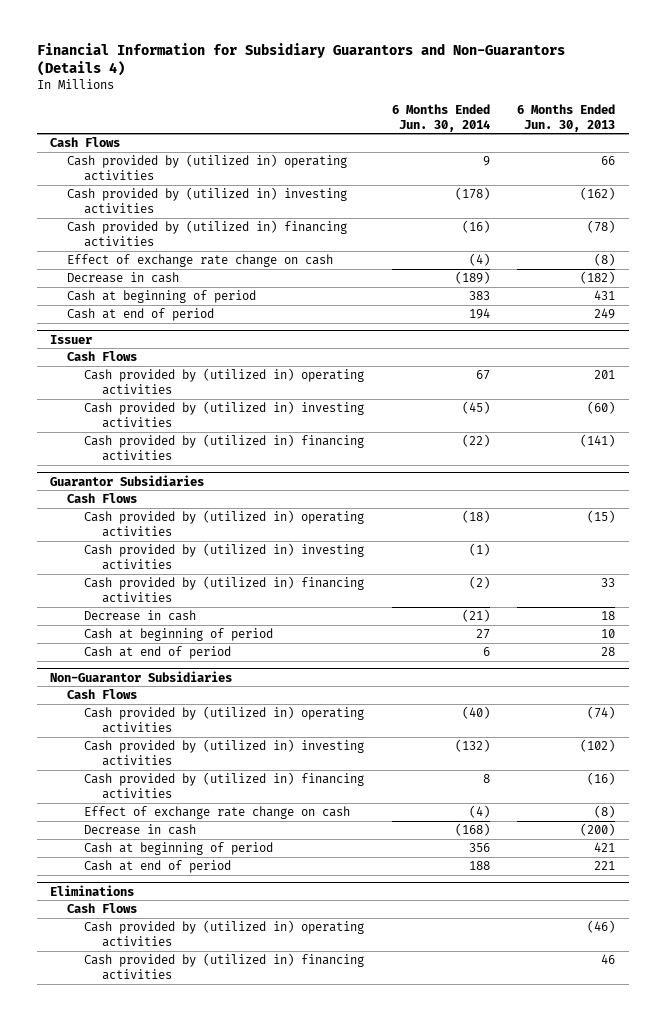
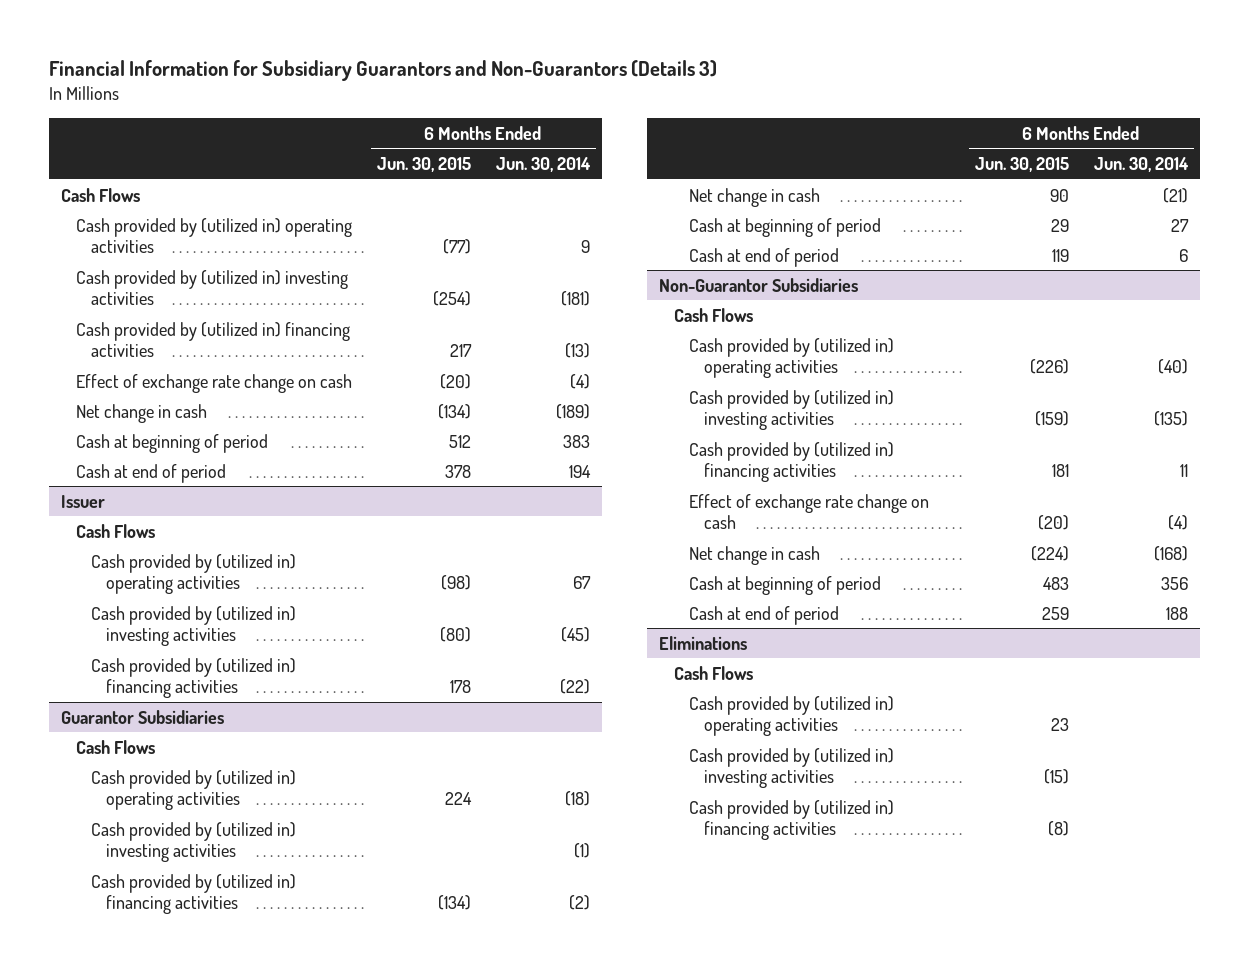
[36,42,565,77] Financial Information for Subsidiary Guarantors and Non-Guarantors (Details 4) -> [48,60,717,82] Financial Information for Subsidiary Guarantors and Non-Guarantors (Details 3)
[517,103,616,132] 6 Months Ended Jun. 30, 2013 -> none
none -> [376,157,471,173] Jun. 30, 2015
[454,187,490,201] (178) -> [560,291,590,307] (181)
[461,220,490,234] (16) -> [564,343,590,359] (13)
[67,272,180,284] Decrease in cash -> [76,403,208,423] Net change in cash
[84,610,197,622] Decrease in cash -> [688,187,820,207] Net change in cash
[454,739,490,753] (132) -> [1153,411,1188,427] (135)
[482,774,490,784] 8 -> [1179,464,1188,478] 11
[84,824,197,836] Decrease in cash -> [688,545,820,565] Net change in cash
none -> [688,747,894,789] Cash provided by (utilized in) investing activities

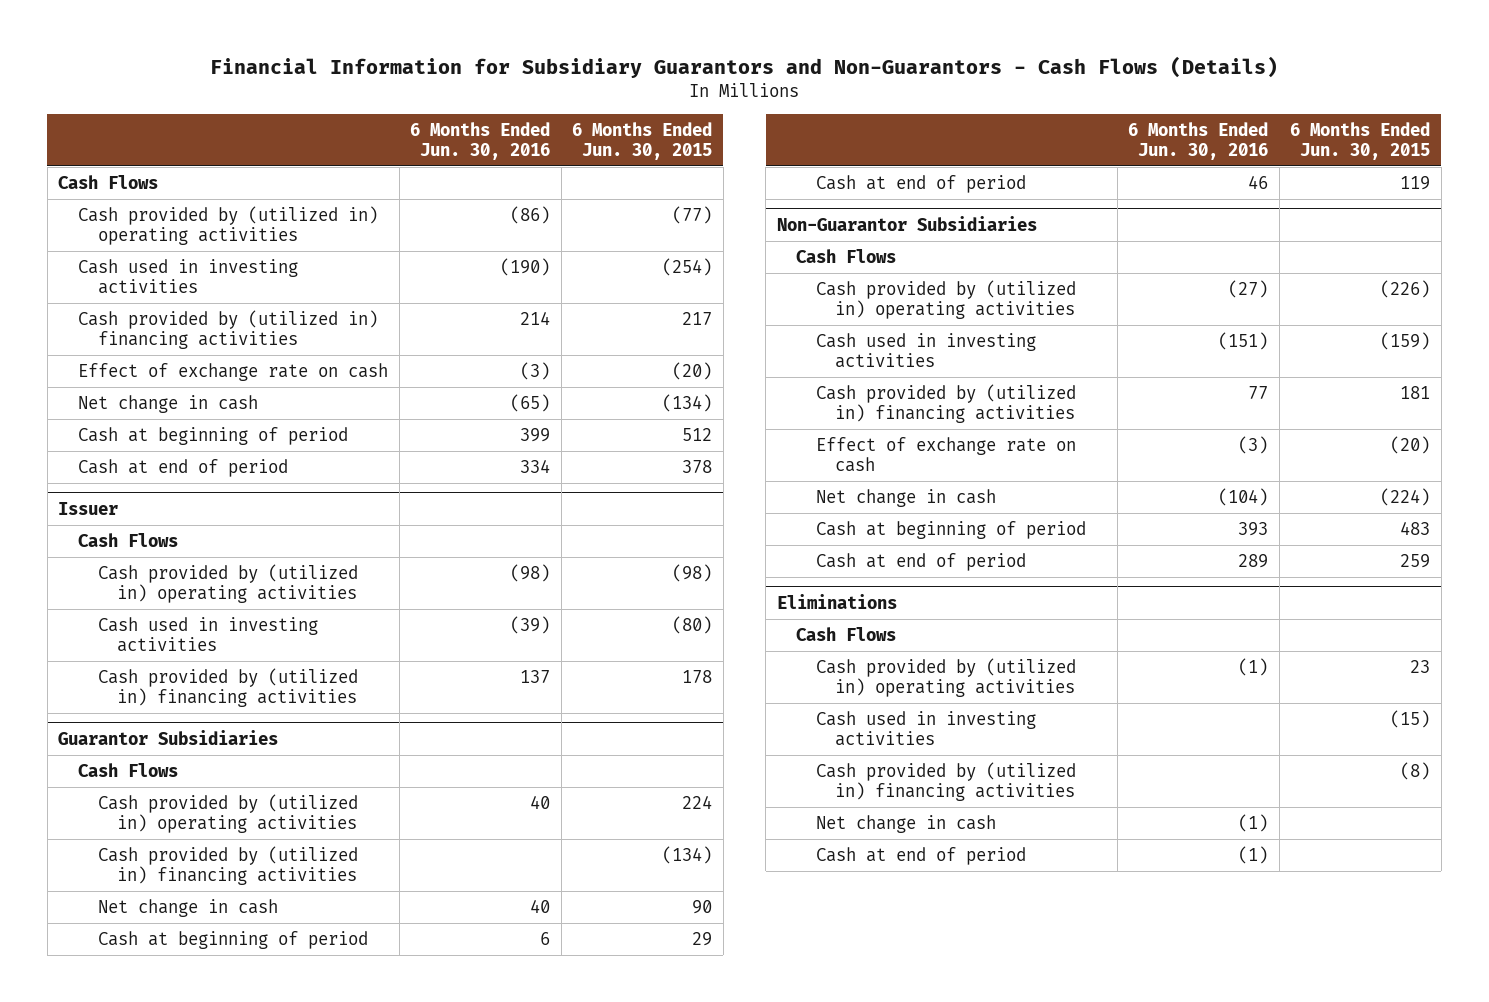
[48,60,717,82] Financial Information for Subsidiary Guarantors and Non-Guarantors (Details 3) -> [210,55,1279,78] Financial Information for Subsidiary Guarantors and Non-Guarantors - Cash Flows (Details)
[495,157,591,173] Jun. 30, 2014 -> none
none -> [410,121,551,160] 6 Months Ended Jun. 30, 2016
[76,269,349,306] Cash provided by (utilized in) investing activities -> [78,259,299,295] Cash used in investing activities
[76,373,353,393] Effect of exchange rate change on cash -> [78,363,389,382] Effect of exchange rate on cash
[90,605,296,647] Cash provided by (utilized in) investing activities -> [97,617,318,653] Cash used in investing activities
[90,821,296,863] Cash provided by (utilized in) investing activities -> none
[688,389,894,431] Cash provided by (utilized in) investing activities -> [815,333,1036,369] Cash used in investing activities
[688,493,929,530] Effect of exchange rate change on cash -> [815,437,1076,473] Effect of exchange rate on cash
[688,747,894,789] Cash provided by (utilized in) investing activities -> [815,711,1036,747] Cash used in investing activities
none -> [815,815,996,834] Net change in cash
none -> [815,847,1026,866] Cash at end of period

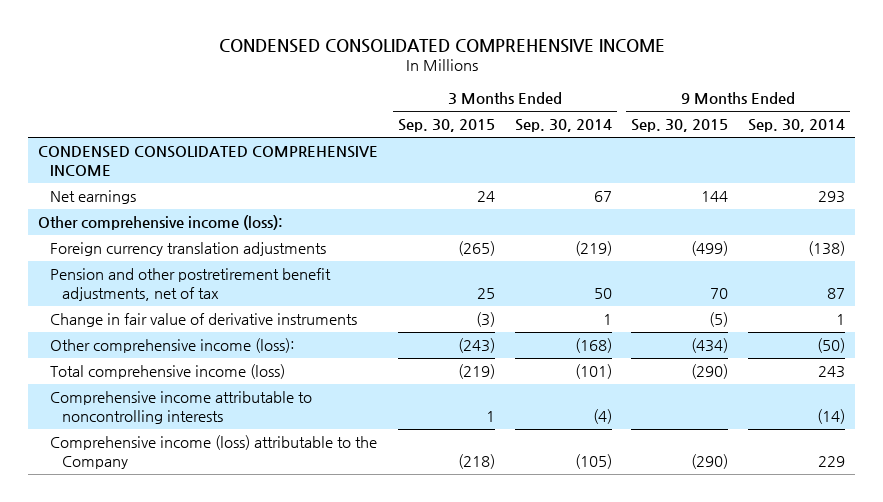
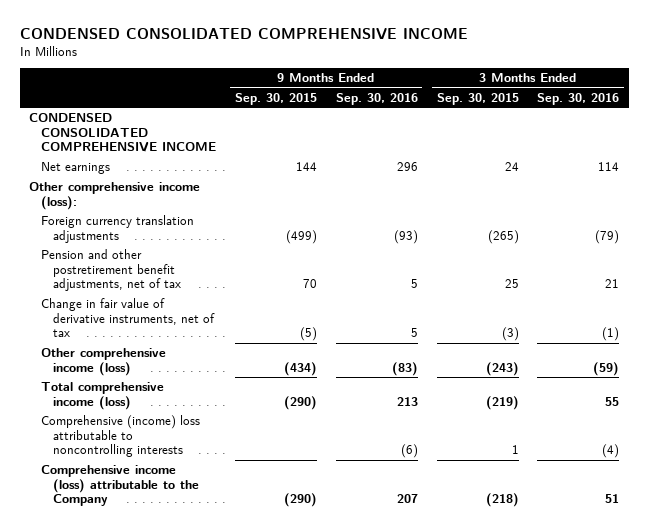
[514,119,612,133] Sep. 30, 2014 -> none
[748,119,846,133] Sep. 30, 2014 -> none
none -> [335,93,418,106] Sep. 30, 2016
none -> [537,93,620,106] Sep. 30, 2016
[50,313,358,328] Change in fair value of derivative instruments -> [41,298,216,338] Change in fair value of derivative instruments, net of tax
[50,338,296,354] Other comprehensive income (loss): -> [41,348,167,376] Other comprehensive income (loss)
[50,391,313,424] Comprehensive income attributable to noncontrolling interests -> [41,415,201,458] Comprehensive (income) loss attributable to noncontrolling interests

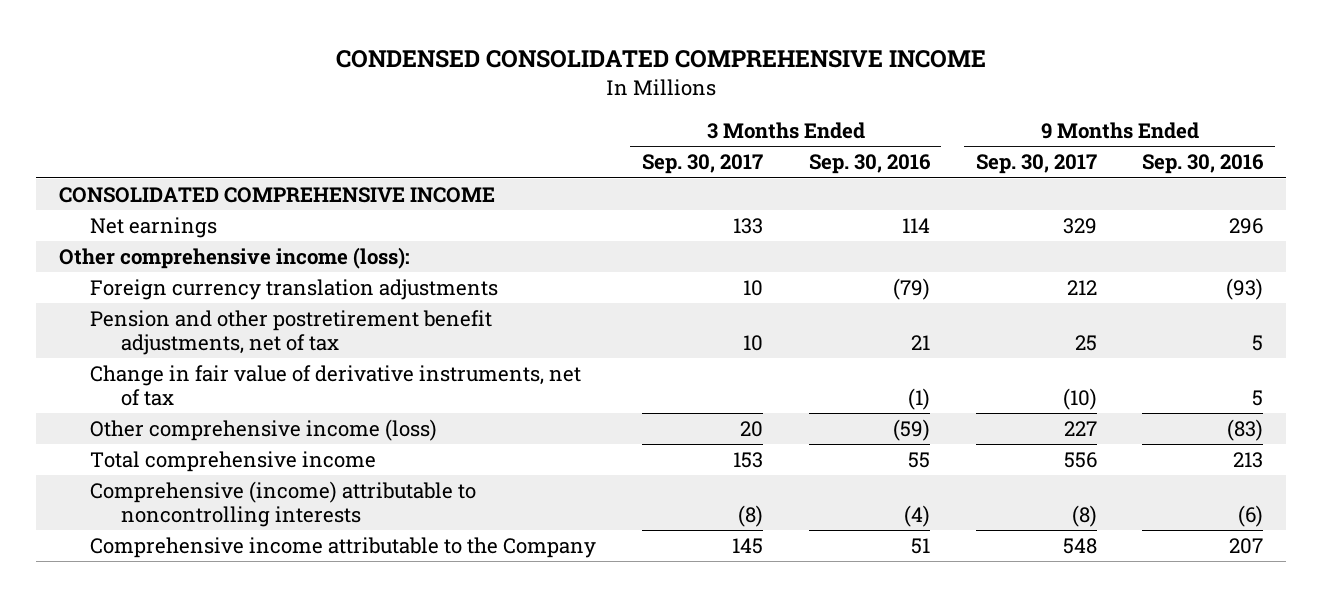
[234,93,317,106] Sep. 30, 2015 -> none
[436,93,519,106] Sep. 30, 2015 -> none
none -> [641,154,763,175] Sep. 30, 2017
none -> [975,154,1097,175] Sep. 30, 2017
[29,113,217,153] CONDENSED CONSOLIDATED COMPREHENSIVE INCOME -> [58,187,495,204] CONSOLIDATED COMPREHENSIVE INCOME
[41,382,165,410] Total comprehensive income (loss) -> [89,451,376,473] Total comprehensive income
[41,415,201,458] Comprehensive (income) loss attributable to noncontrolling interests -> [89,481,476,528] Comprehensive (income) attributable to noncontrolling interests
[41,465,200,507] Comprehensive income (loss) attributable to the Company -> [89,537,596,559] Comprehensive income attributable to the Company

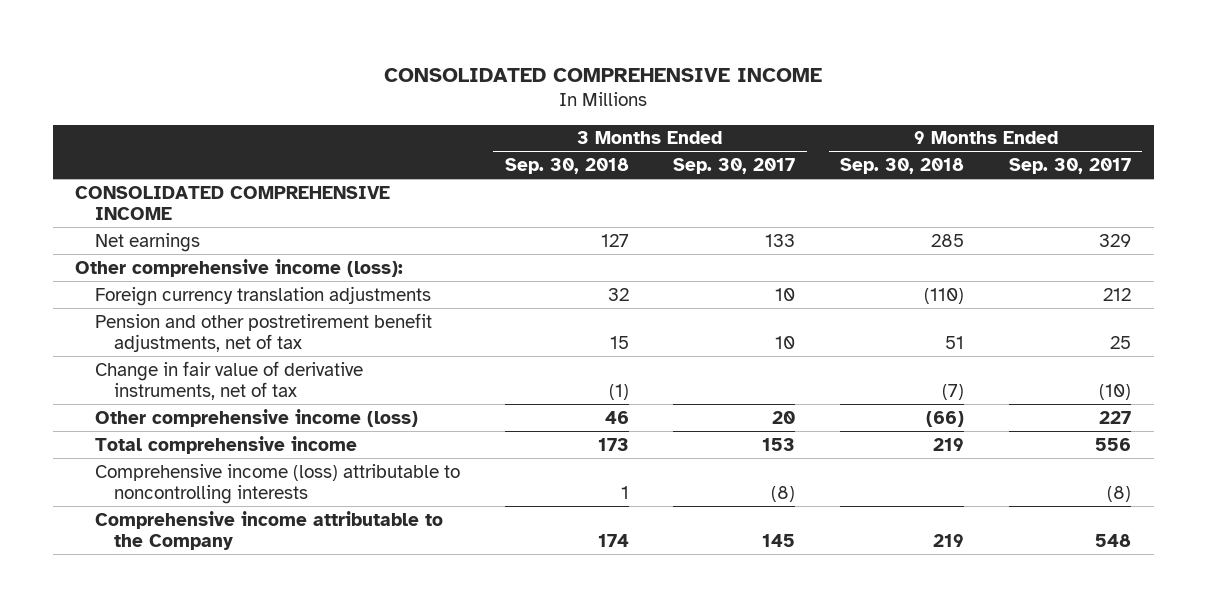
[335,50,986,69] CONDENSED CONSOLIDATED COMPREHENSIVE INCOME -> [384,67,823,82] CONSOLIDATED COMPREHENSIVE INCOME
[808,154,931,175] Sep. 30, 2016 -> none
[1142,154,1265,175] Sep. 30, 2016 -> none
none -> [504,158,629,175] Sep. 30, 2018
none -> [840,158,965,175] Sep. 30, 2018
[89,481,476,528] Comprehensive (income) attributable to noncontrolling interests -> [94,463,460,504] Comprehensive income (loss) attributable to noncontrolling interests

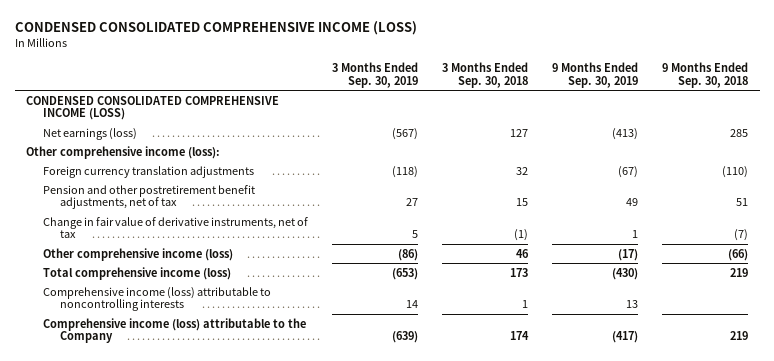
[384,67,823,82] CONSOLIDATED COMPREHENSIVE INCOME -> [14,20,417,35] CONDENSED CONSOLIDATED COMPREHENSIVE INCOME (LOSS)
[673,158,796,175] Sep. 30, 2017 -> none
[1009,158,1132,175] Sep. 30, 2017 -> none
none -> [331,61,418,88] 3 Months Ended Sep. 30, 2019
none -> [551,61,638,88] 9 Months Ended Sep. 30, 2019
[75,185,391,220] CONSOLIDATED COMPREHENSIVE INCOME -> [26,95,280,121] CONDENSED CONSOLIDATED COMPREHENSIVE INCOME (LOSS)
[94,232,200,252] Net earnings -> [43,127,138,140] Net earnings (loss)
[94,435,357,454] Total comprehensive income -> [43,266,232,280] Total comprehensive income (loss)
[94,510,443,550] Comprehensive income attributable to the Company -> [43,317,307,344] Comprehensive income (loss) attributable to the Company

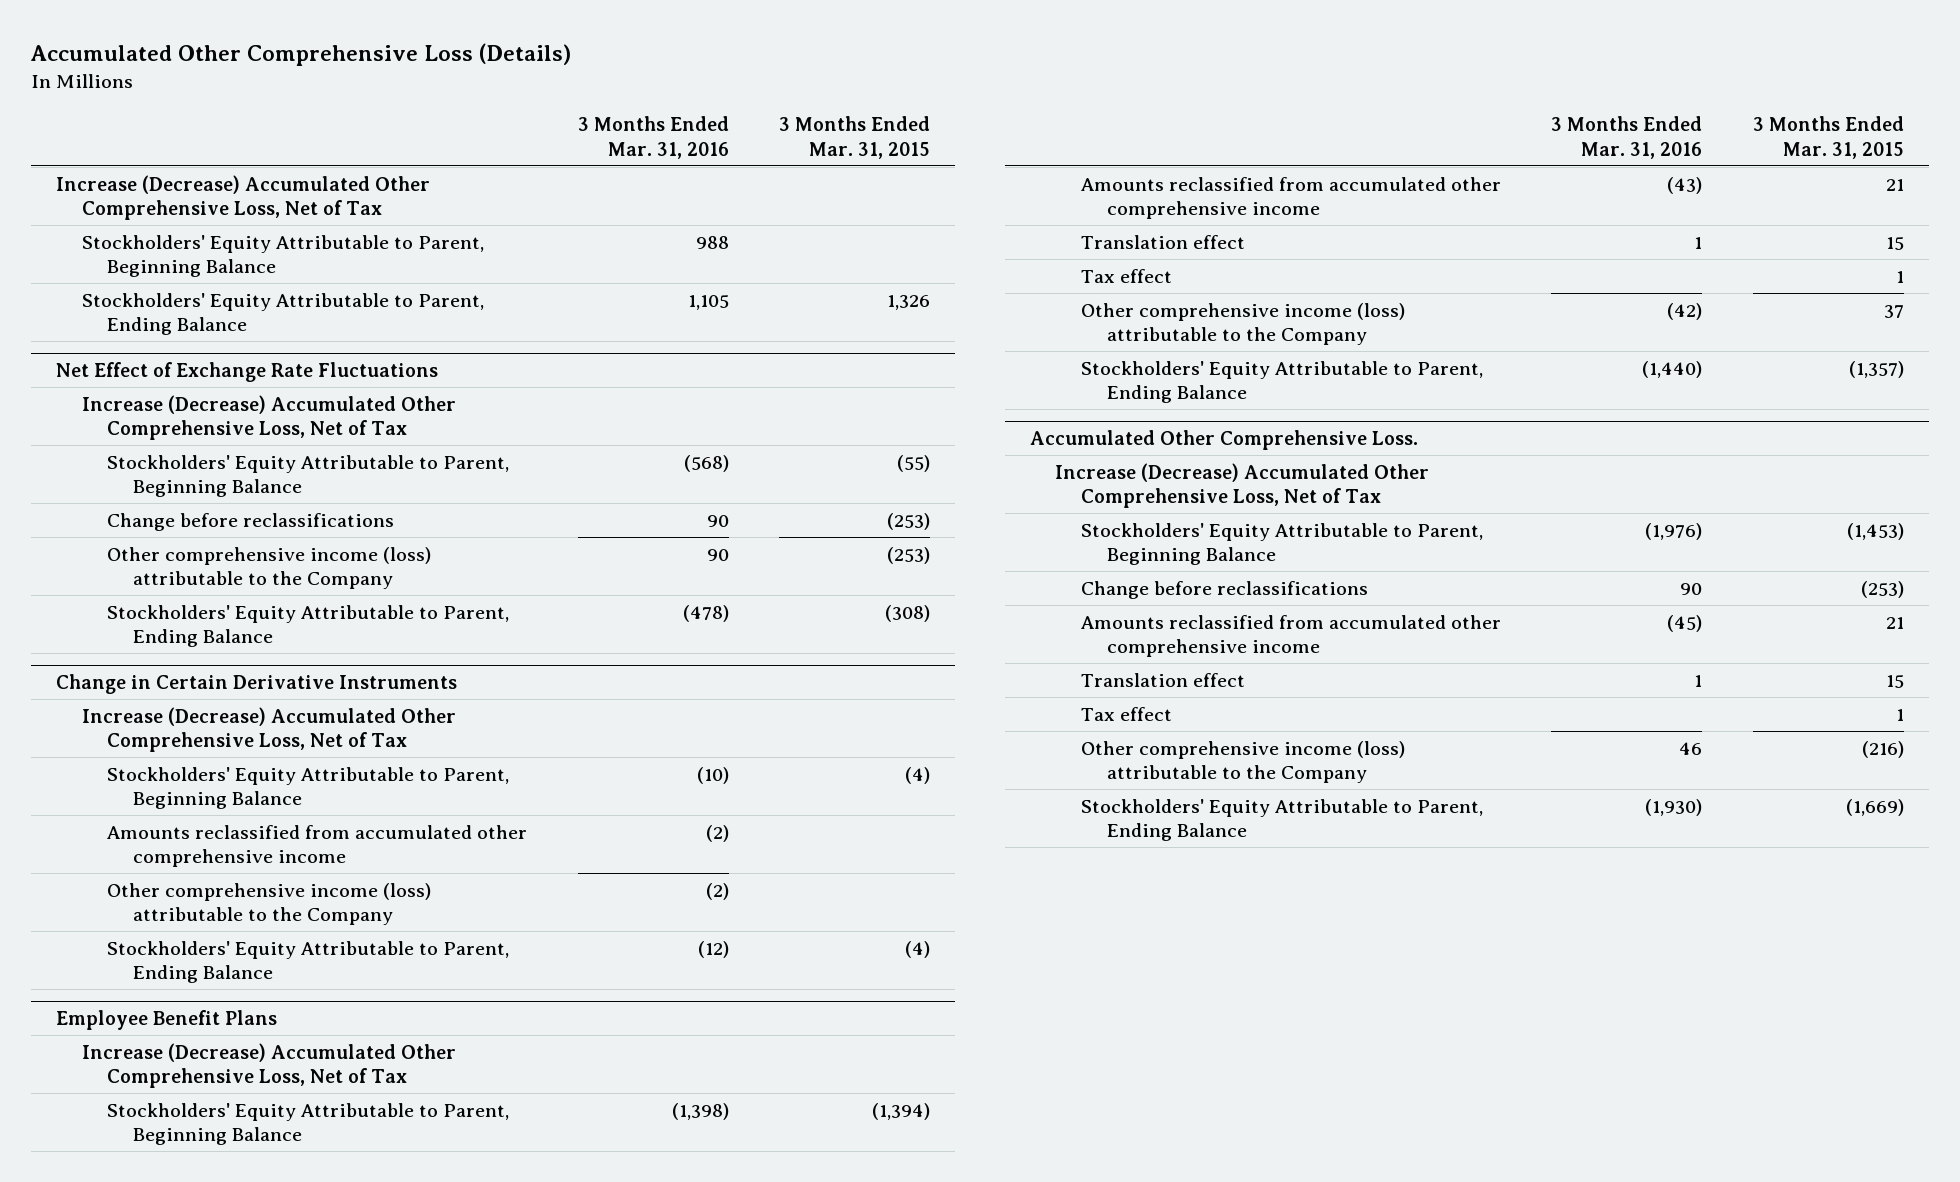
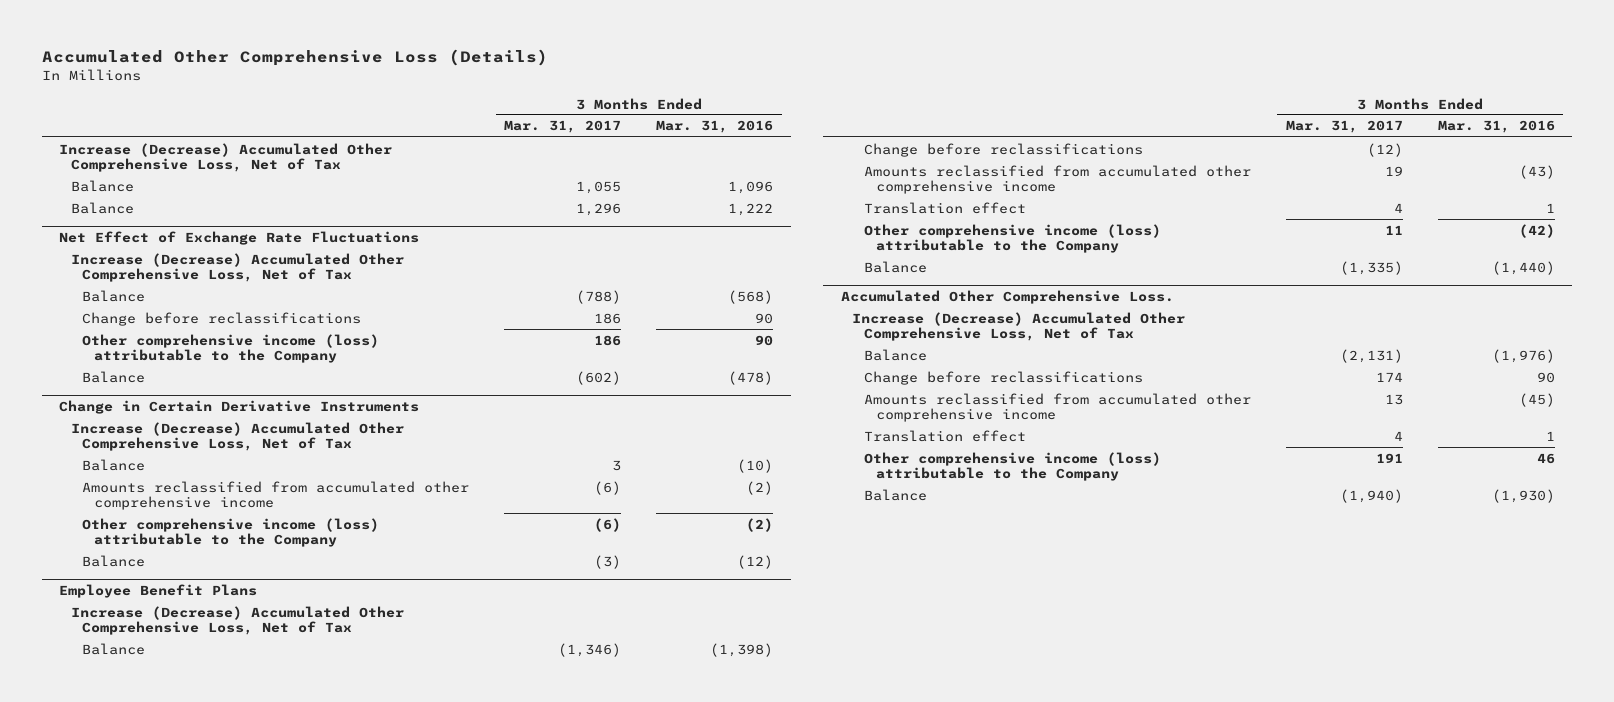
[779,116,931,159] 3 Months Ended Mar. 31, 2015 -> none
none -> [504,120,622,134] Mar. 31, 2017
[81,234,484,278] Stockholders' Equity Attributable to Parent, Beginning Balance -> none
[81,292,484,336] Stockholders' Equity Attributable to Parent, Ending Balance -> none
none -> [70,179,134,192] Balance
none -> [70,201,134,214] Balance
[107,454,510,498] Stockholders' Equity Attributable to Parent, Beginning Balance -> [82,289,146,302] Balance
[107,604,510,648] Stockholders' Equity Attributable to Parent, Ending Balance -> [82,370,146,383] Balance
[107,766,510,810] Stockholders' Equity Attributable to Parent, Beginning Balance -> none
none -> [82,458,146,471] Balance
[107,940,510,984] Stockholders' Equity Attributable to Parent, Ending Balance -> none
none -> [82,554,146,567] Balance
[107,1102,510,1146] Stockholders' Equity Attributable to Parent, Beginning Balance -> [82,642,146,655] Balance
none -> [863,142,1143,157] Change before reclassifications
[1080,268,1172,283] Tax effect -> none
[1080,360,1483,404] Stockholders' Equity Attributable to Parent, Ending Balance -> [863,260,927,273] Balance
[1080,522,1483,566] Stockholders' Equity Attributable to Parent, Beginning Balance -> [863,348,927,361] Balance
[1080,706,1172,721] Tax effect -> none
[1080,798,1483,842] Stockholders' Equity Attributable to Parent, Ending Balance -> [863,488,927,501] Balance

